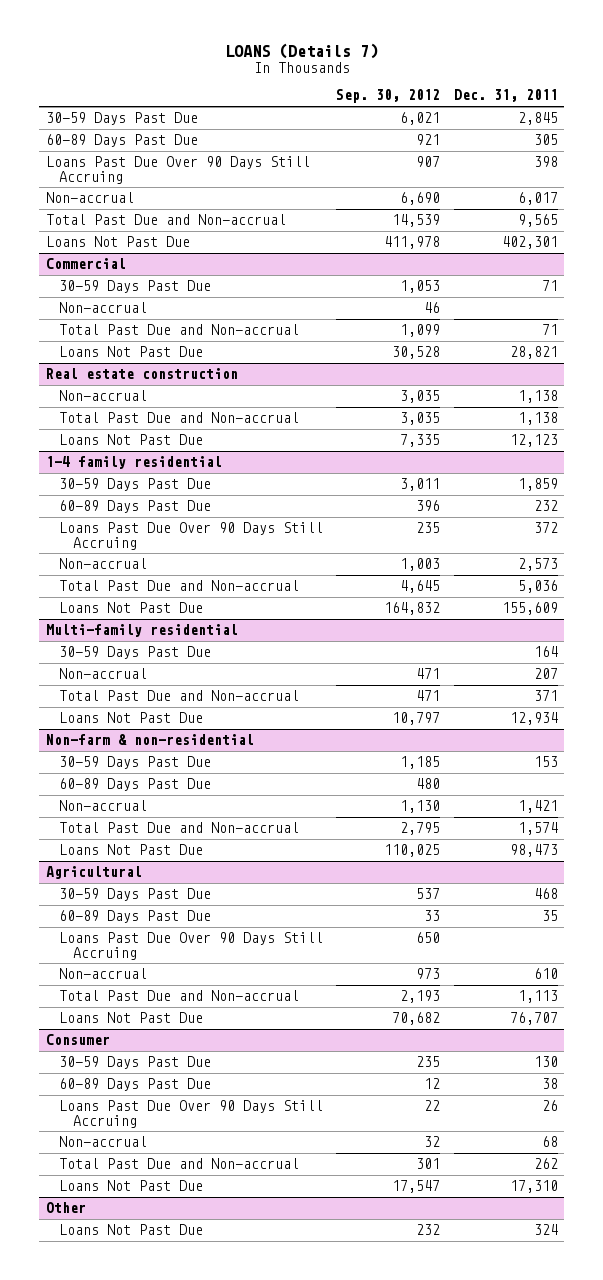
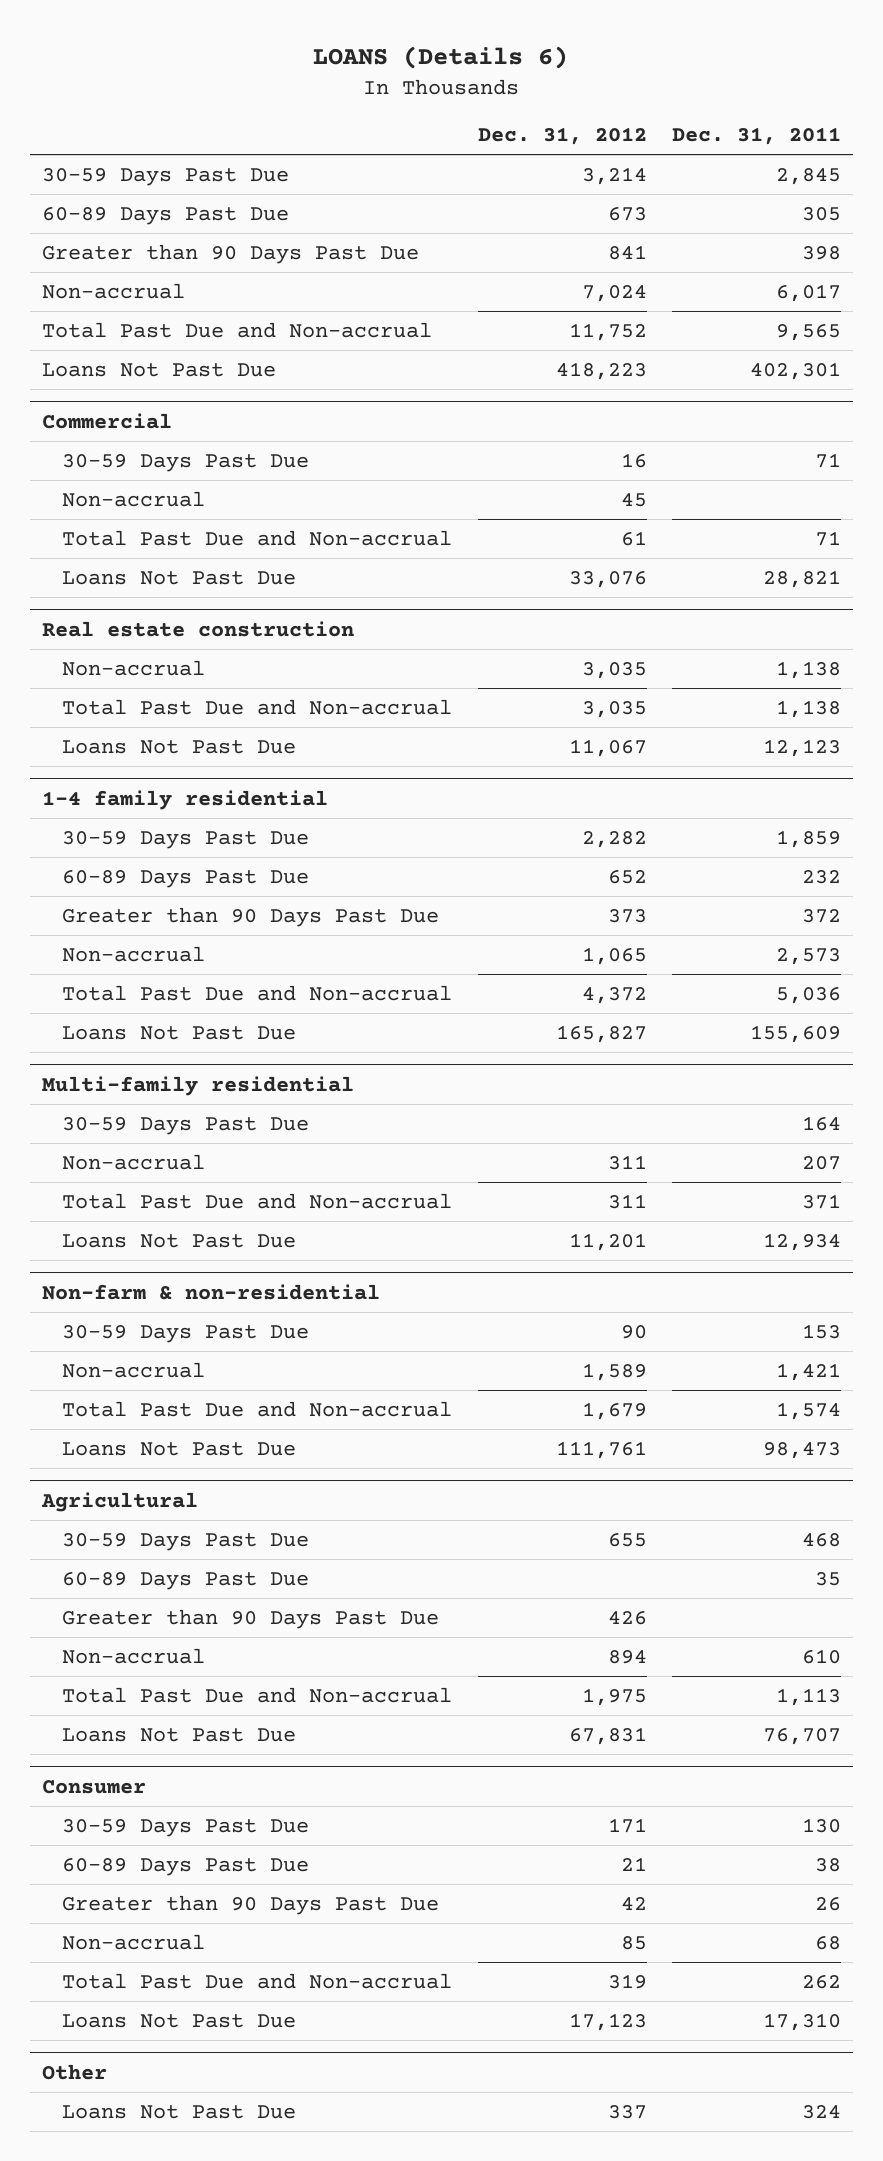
[224,42,378,59] LOANS (Details 7) -> [313,45,569,69] LOANS (Details 6)
[336,89,441,104] Sep. 30, 2012 -> none
none -> [477,127,647,146] Dec. 31, 2012
[45,156,310,184] Loans Past Due Over 90 Days Still Accruing -> [42,243,420,264] Greater than 90 Days Past Due
[59,522,324,550] Loans Past Due Over 90 Days Still Accruing -> [62,906,440,927] Greater than 90 Days Past Due
[59,778,212,792] 60-89 Days Past Due -> none
[59,932,324,960] Loans Past Due Over 90 Days Still Accruing -> [62,1608,440,1629] Greater than 90 Days Past Due
[59,1100,324,1128] Loans Past Due Over 90 Days Still Accruing -> [62,1894,440,1915] Greater than 90 Days Past Due

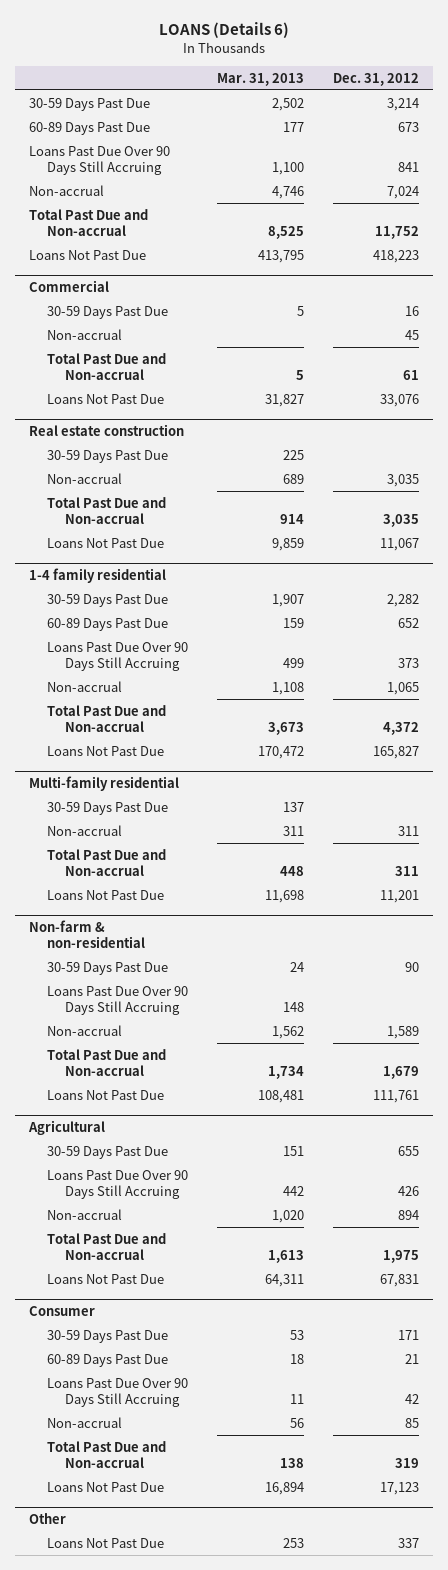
[671,127,841,146] Dec. 31, 2011 -> none
none -> [216,72,304,86] Mar. 31, 2013
[42,243,420,264] Greater than 90 Days Past Due -> [29,145,171,175] Loans Past Due Over 90 Days Still Accruing
none -> [47,449,169,463] 30-59 Days Past Due
[62,906,440,927] Greater than 90 Days Past Due -> [47,641,189,671] Loans Past Due Over 90 Days Still Accruing
none -> [47,985,189,1015] Loans Past Due Over 90 Days Still Accruing
[62,1571,310,1590] 60-89 Days Past Due -> none
[62,1608,440,1629] Greater than 90 Days Past Due -> [47,1169,189,1199] Loans Past Due Over 90 Days Still Accruing
[62,1894,440,1915] Greater than 90 Days Past Due -> [47,1377,189,1407] Loans Past Due Over 90 Days Still Accruing

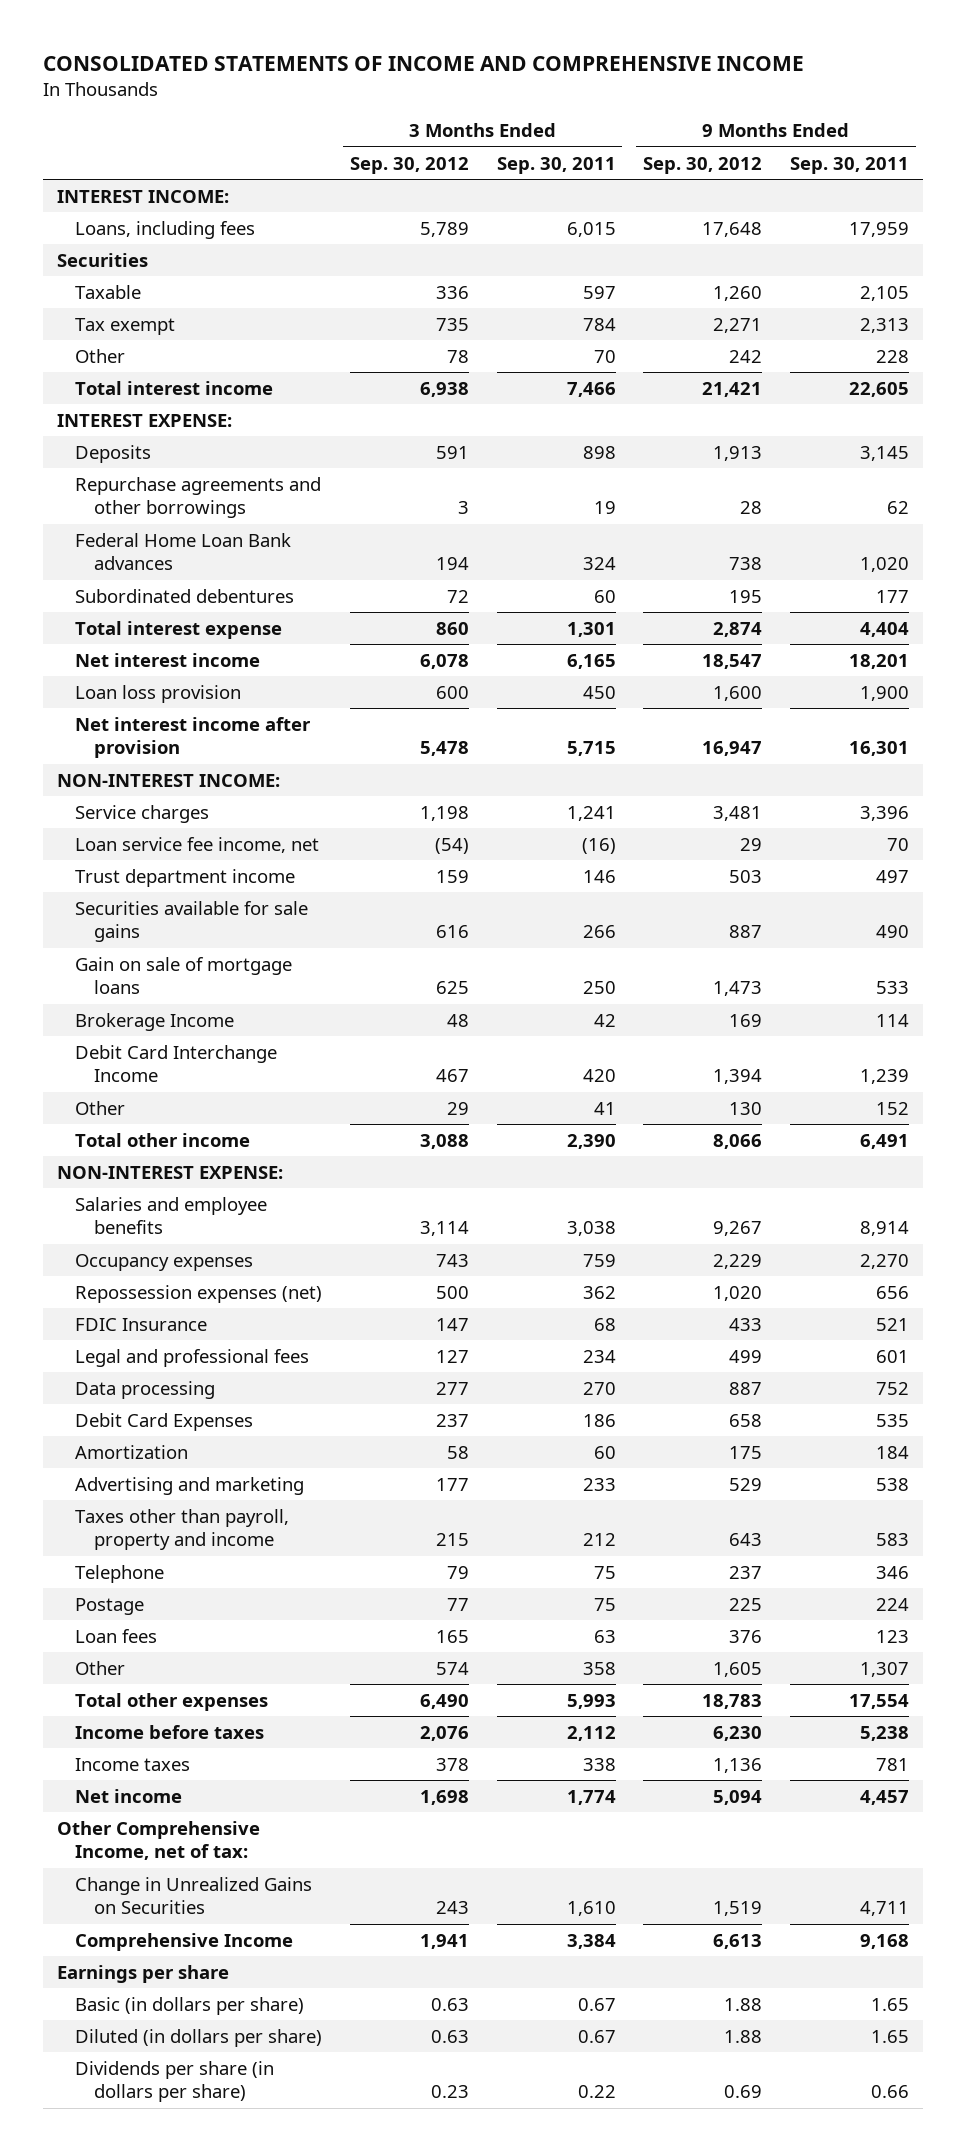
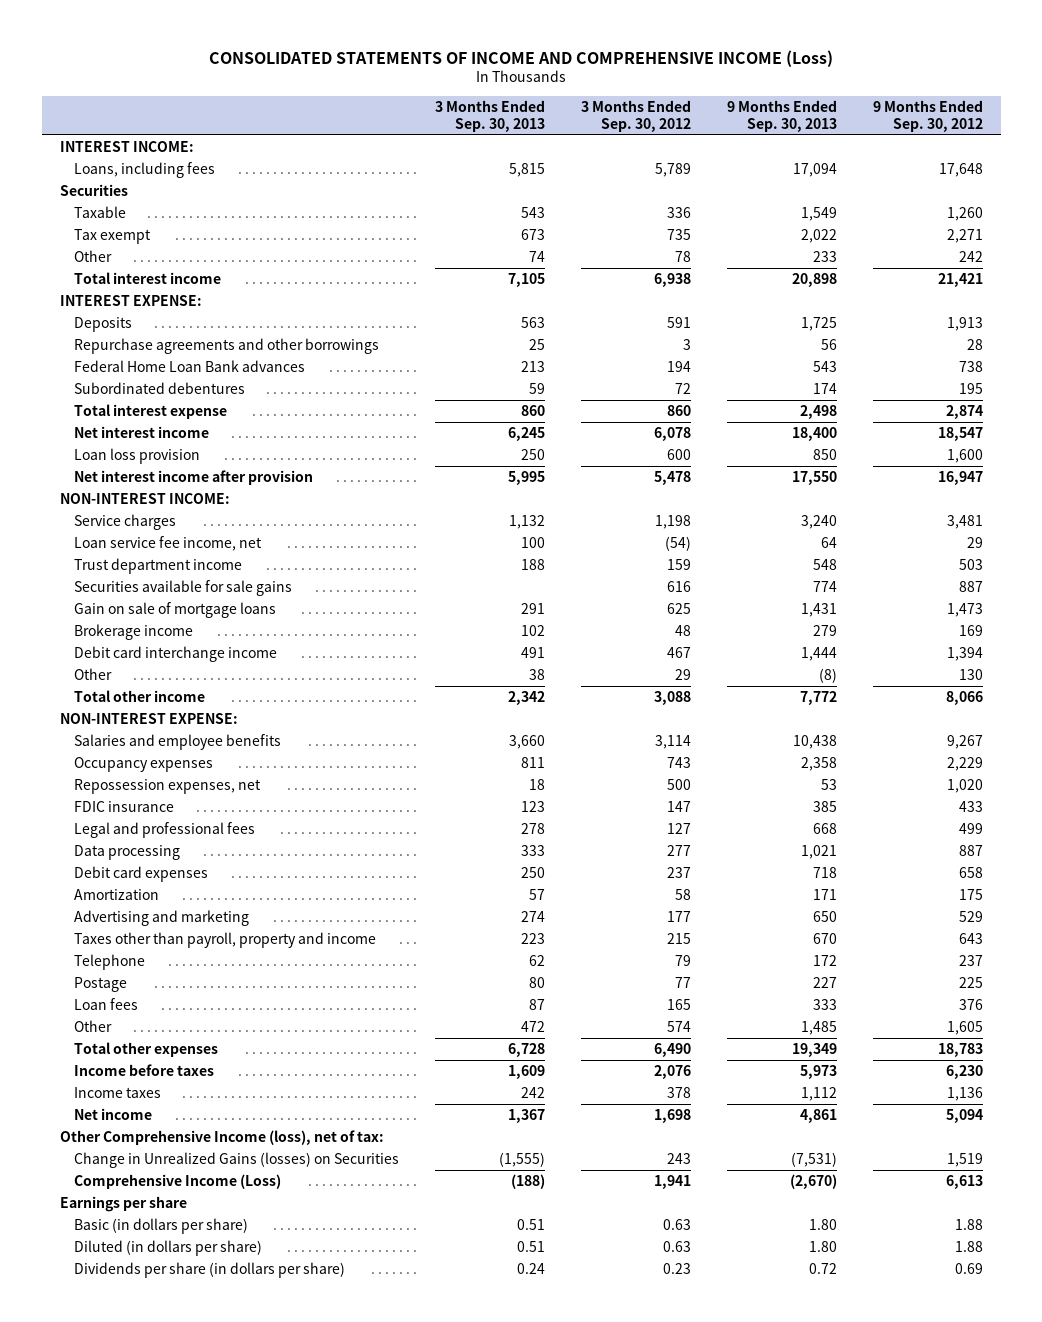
[42,56,804,72] CONSOLIDATED STATEMENTS OF INCOME AND COMPREHENSIVE INCOME -> [209,49,834,67] CONSOLIDATED STATEMENTS OF INCOME AND COMPREHENSIVE INCOME (Loss)
[496,156,616,174] Sep. 30, 2011 -> none
[789,156,909,174] Sep. 30, 2011 -> none
none -> [435,100,546,133] 3 Months Ended Sep. 30, 2013
none -> [726,100,837,133] 9 Months Ended Sep. 30, 2013
[75,1012,235,1031] Brokerage Income -> [74,623,194,640] Brokerage income
[75,1044,278,1083] Debit Card Interchange Income -> [74,645,278,662] Debit card interchange income
[75,1284,323,1303] Repossession expenses (net) -> [74,778,262,794] Repossession expenses, net
[75,1317,208,1331] FDIC Insurance -> [74,800,175,812] FDIC insurance
[75,1412,254,1431] Debit Card Expenses -> [74,865,209,882] Debit card expenses
[56,1820,260,1861] Other Comprehensive Income, net of tax: -> [59,1129,384,1145] Other Comprehensive Income (loss), net of tax:
[75,1876,313,1915] Change in Unrealized Gains on Securities -> [74,1151,400,1168] Change in Unrealized Gains (losses) on Securities
[75,1932,294,1951] Comprehensive Income -> [74,1173,282,1189] Comprehensive Income (Loss)

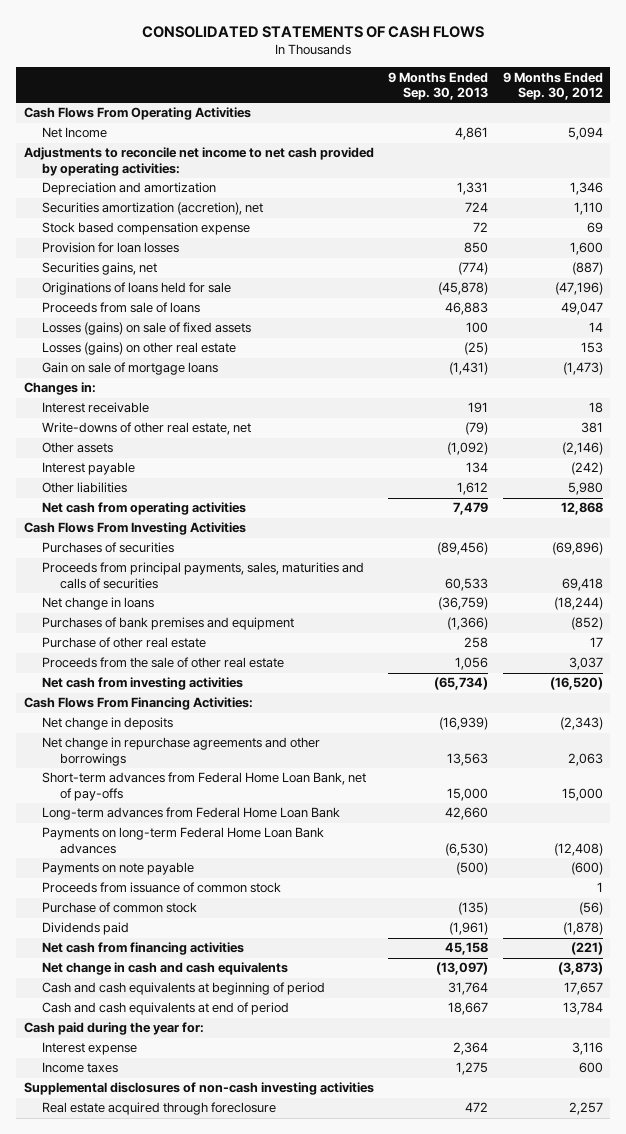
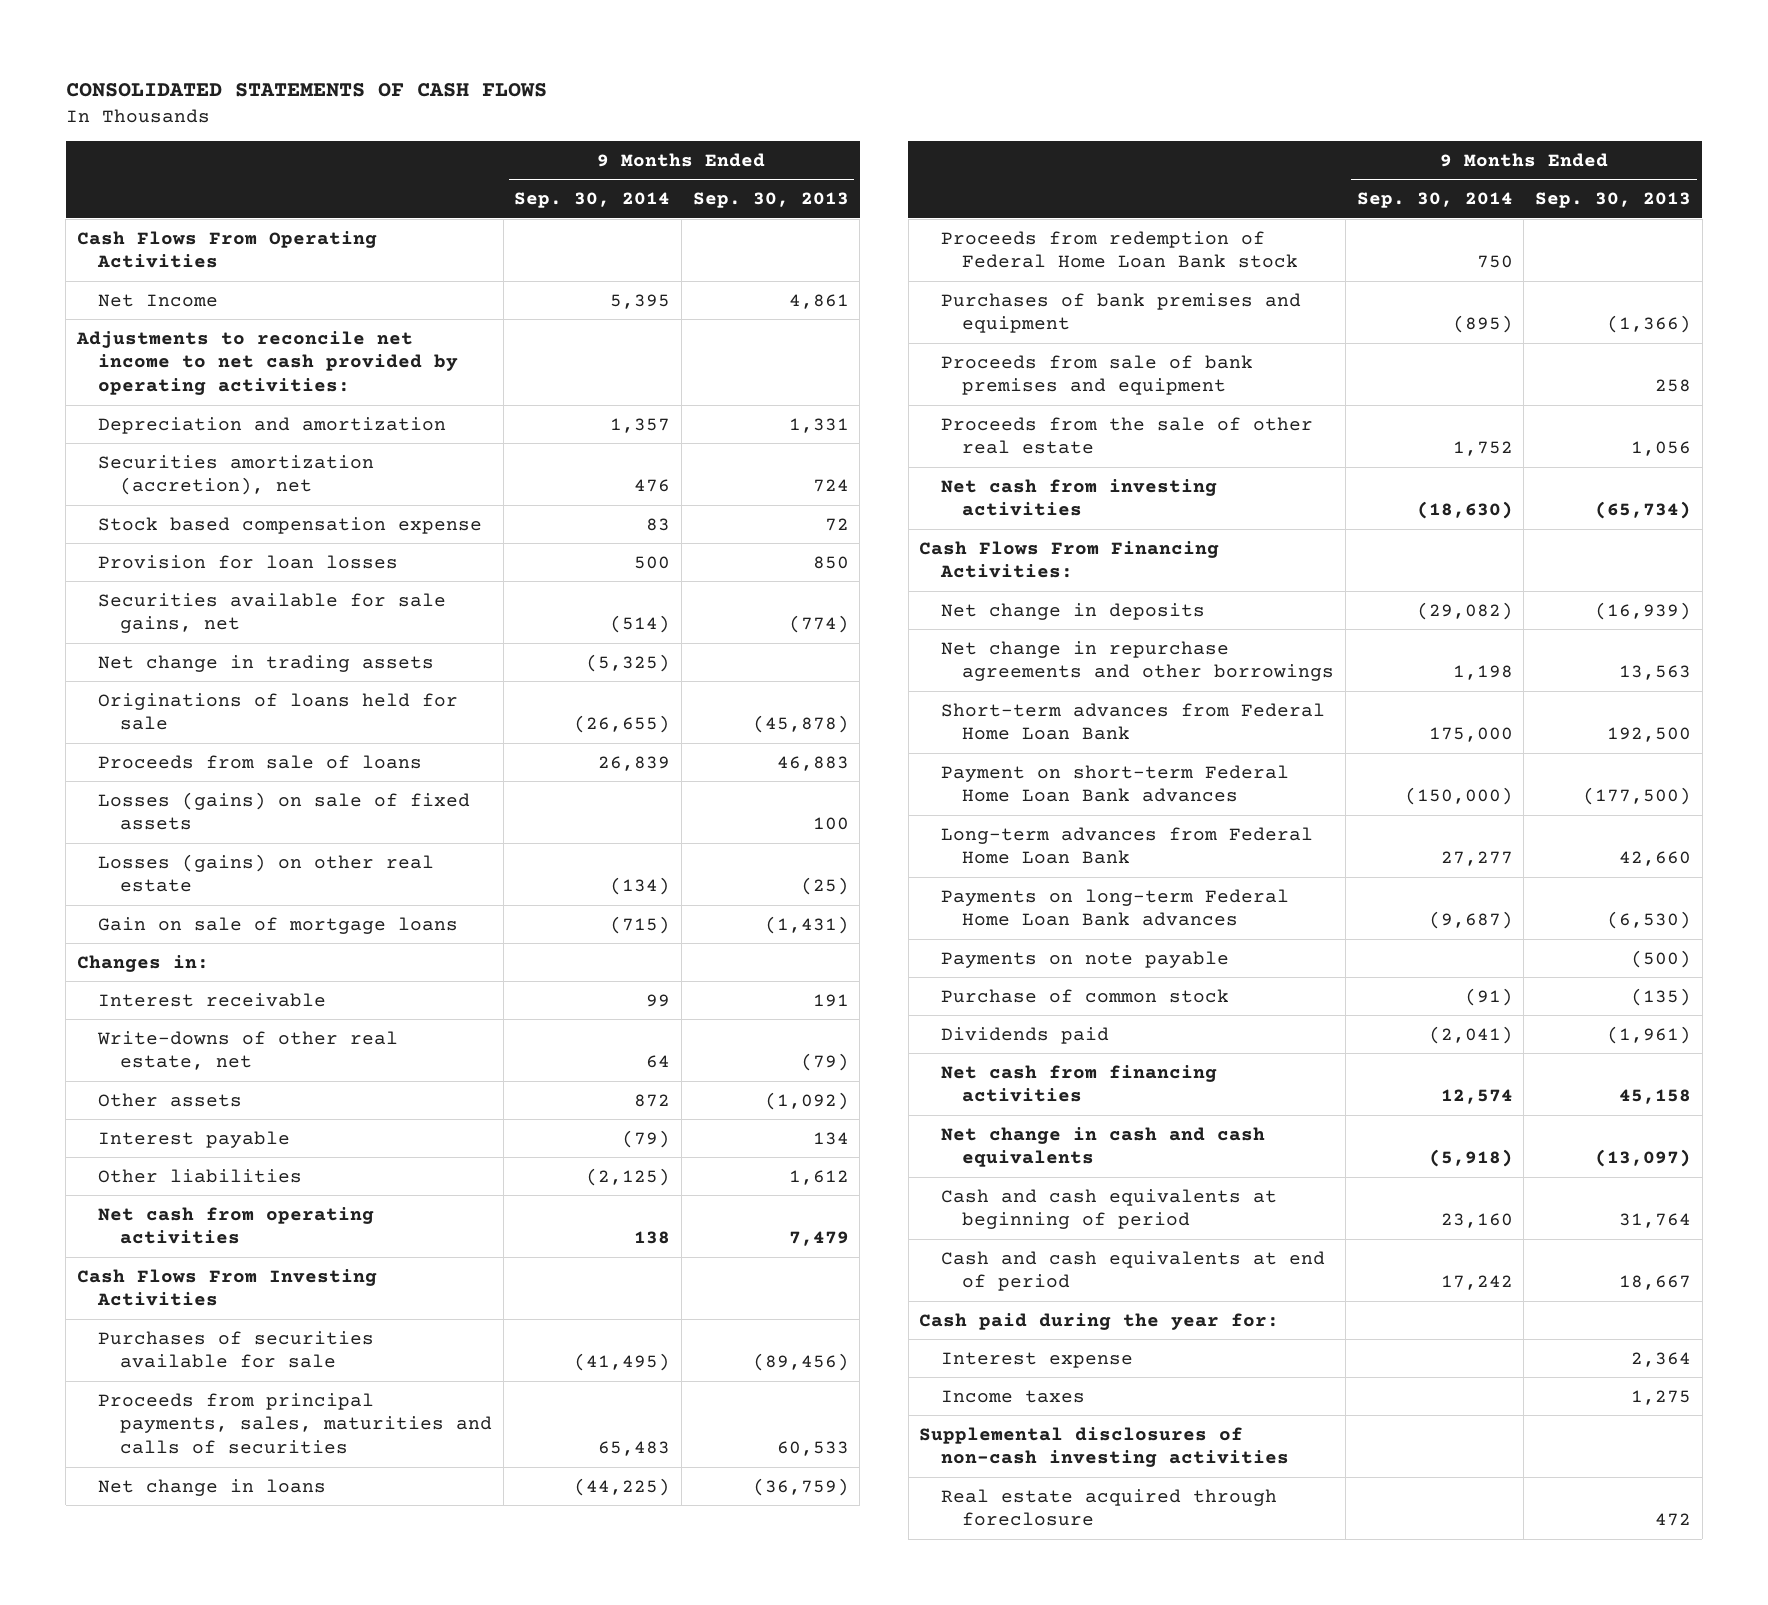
[502,71,603,100] 9 Months Ended Sep. 30, 2012 -> none
none -> [514,192,671,209] Sep. 30, 2014
[41,262,157,276] Securities gains, net -> [98,592,447,634] Securities available for sale gains, net
none -> [98,654,435,672] Net change in trading assets
[41,542,174,554] Purchases of securities -> [98,1330,375,1369] Purchases of securities available for sale
none -> [940,230,1299,269] Proceeds from redemption of Federal Home Loan Bank stock
[41,637,206,649] Purchase of other real estate -> [940,354,1253,396] Proceeds from sale of bank premises and equipment
[41,772,366,801] Short-term advances from Federal Home Loan Bank, net of pay-offs -> [940,702,1325,741] Short-term advances from Federal Home Loan Bank
[447,787,489,801] 15,000 -> [1606,727,1691,743] 192,500
none -> [940,764,1289,803] Payment on short-term Federal Home Loan Bank advances
[41,882,281,894] Proceeds from issuance of common stock -> none

